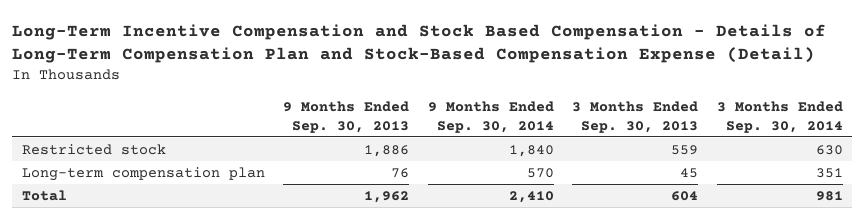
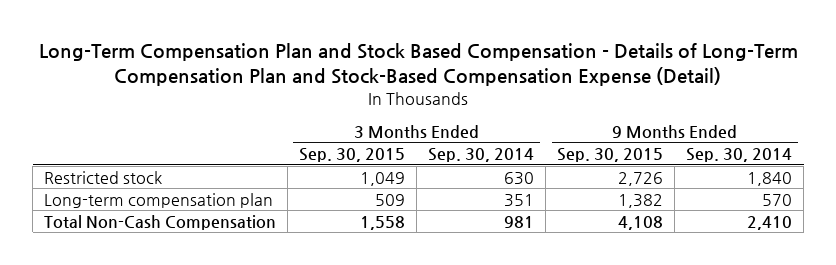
[12,23,827,64] Long-Term Incentive Compensation and Stock Based Compensation - Details of Long-Term Compensation Plan and Stock-Based Compensation Expense (Detail) -> [39,43,799,87] Long-Term Compensation Plan and Stock Based Compensation - Details of Long-Term Compensation Plan and Stock-Based Compensation Expense (Detail)
[283,100,410,133] 9 Months Ended Sep. 30, 2013 -> none
[572,100,699,133] 3 Months Ended Sep. 30, 2013 -> none
none -> [299,148,406,163] Sep. 30, 2015
none -> [557,148,664,163] Sep. 30, 2015
[21,190,67,202] Total -> [44,214,277,230] Total Non-Cash Compensation

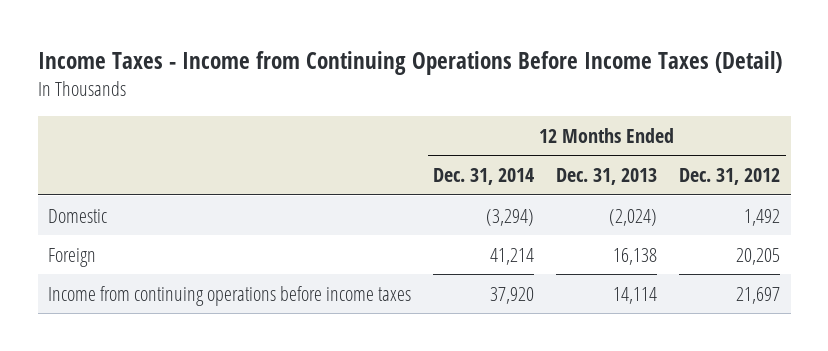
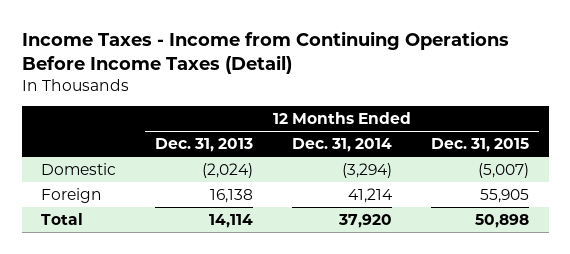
[679,168,781,186] Dec. 31, 2012 -> none
none -> [431,138,530,153] Dec. 31, 2015
[48,285,412,306] Income from continuing operations before income taxes -> [41,212,84,225] Total

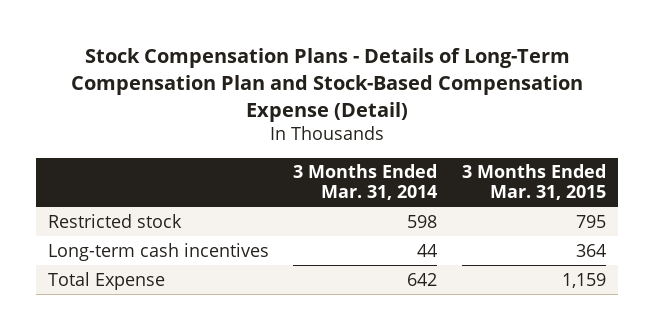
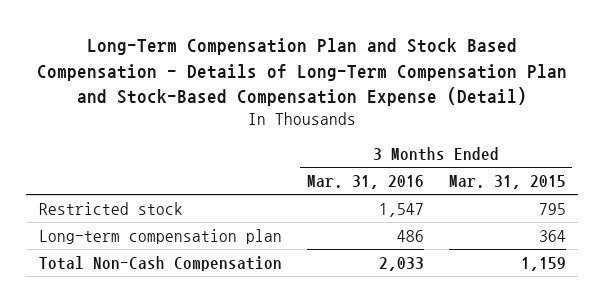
[70,48,583,122] Stock Compensation Plans - Details of Long-Term Compensation Plan and Stock-Based Compensation Expense (Detail) -> [37,38,568,106] Long-Term Compensation Plan and Stock Based Compensation - Details of Long-Term Compensation Plan and Stock-Based Compensation Expense (Detail)
[293,164,438,201] 3 Months Ended Mar. 31, 2014 -> none
none -> [306,174,424,189] Mar. 31, 2016
[48,242,270,261] Long-term cash incentives -> [38,228,282,244] Long-term compensation plan
[48,271,166,290] Total Expense -> [38,255,282,271] Total Non-Cash Compensation

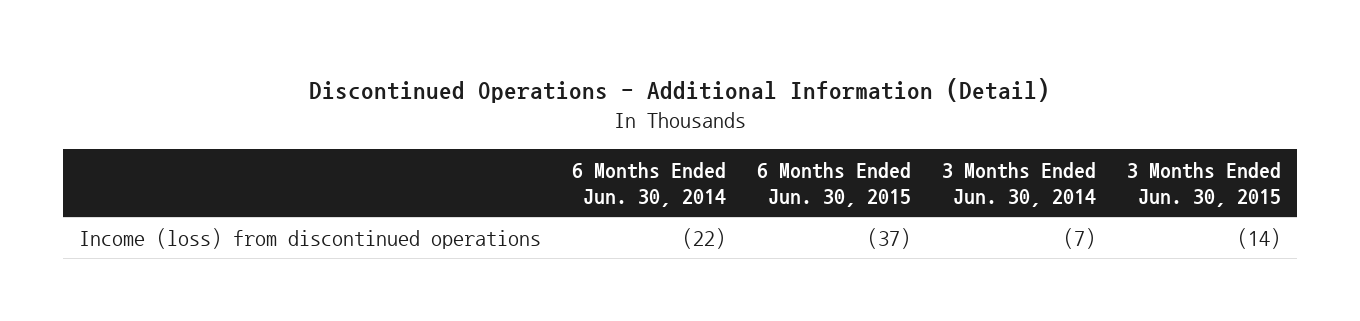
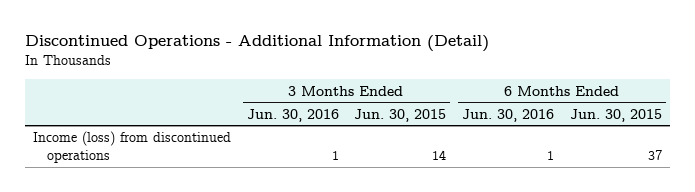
[571,161,726,207] 6 Months Ended Jun. 30, 2014 -> none
[942,161,1097,207] 3 Months Ended Jun. 30, 2014 -> none
none -> [246,108,339,122] Jun. 30, 2016
none -> [462,108,555,122] Jun. 30, 2016
[866,227,911,249] (37) -> [648,150,663,161] 37
[1237,227,1282,249] (14) -> [432,150,447,161] 14

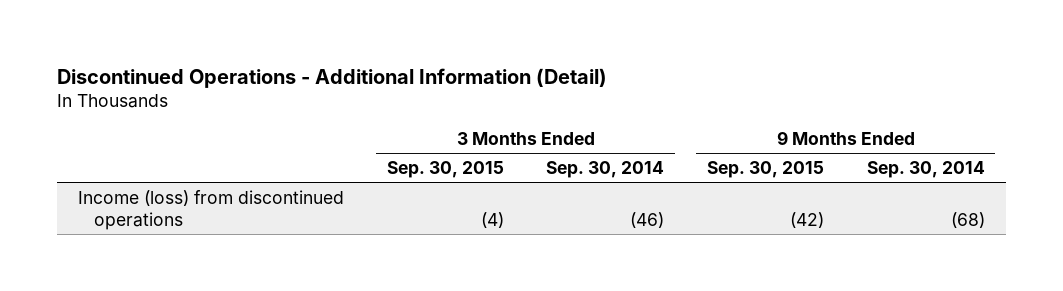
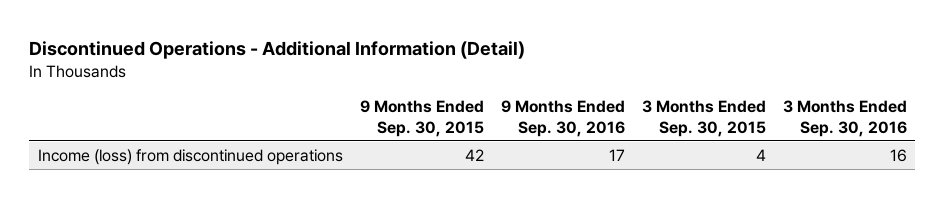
[546,161,665,179] Sep. 30, 2014 -> none
[866,161,985,179] Sep. 30, 2014 -> none
none -> [500,99,625,138] 9 Months Ended Sep. 30, 2016
none -> [782,99,907,138] 3 Months Ended Sep. 30, 2016
[480,211,504,228] (4) -> [755,149,766,162] 4
[790,211,825,228] (42) -> [464,149,484,162] 42

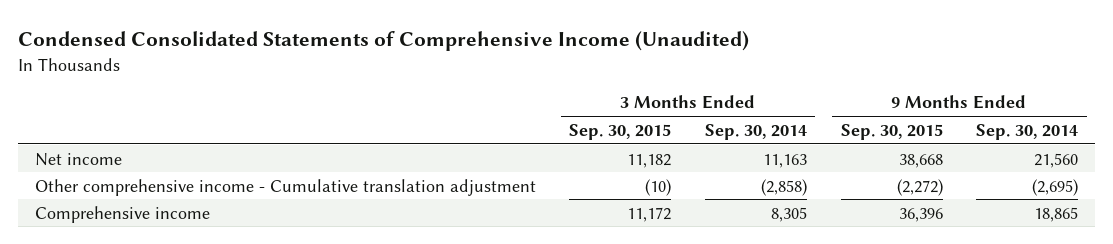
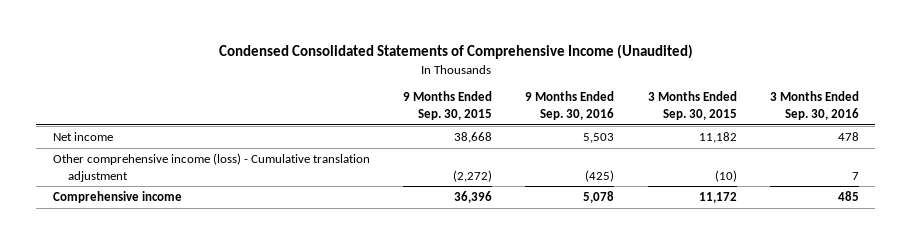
[704,123,807,140] Sep. 30, 2014 -> none
[976,123,1079,140] Sep. 30, 2014 -> none
none -> [525,91,615,121] 9 Months Ended Sep. 30, 2016
none -> [769,91,859,121] 3 Months Ended Sep. 30, 2016
[34,178,536,196] Other comprehensive income - Cumulative translation adjustment -> [52,153,370,182] Other comprehensive income (loss) - Cumulative translation adjustment

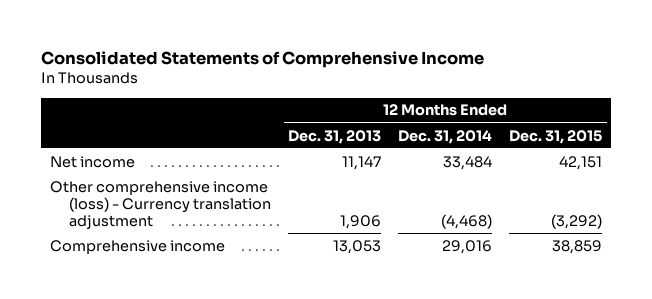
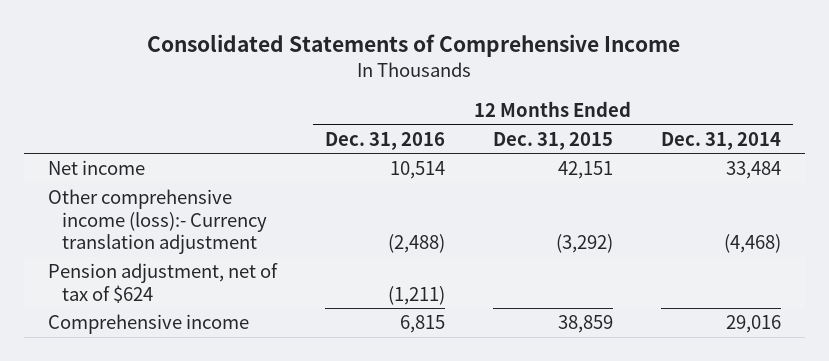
[288,129,382,144] Dec. 31, 2013 -> none
none -> [324,131,445,150] Dec. 31, 2016
[49,180,272,229] Other comprehensive income (loss) - Currency translation adjustment -> [47,189,268,254] Other comprehensive income (loss):- Currency translation adjustment
none -> [47,263,278,303] Pension adjustment, net of tax of $624

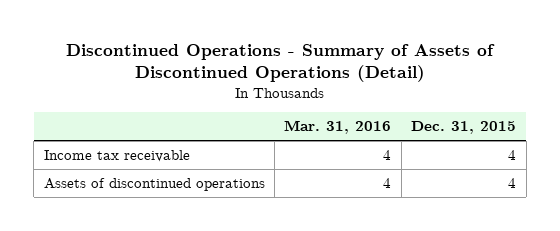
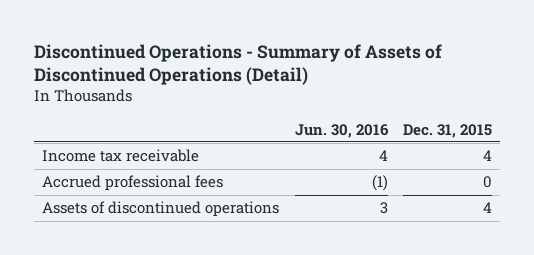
[284,120,392,135] Mar. 31, 2016 -> none
none -> [294,123,389,138] Jun. 30, 2016
none -> [42,175,224,192] Accrued professional fees

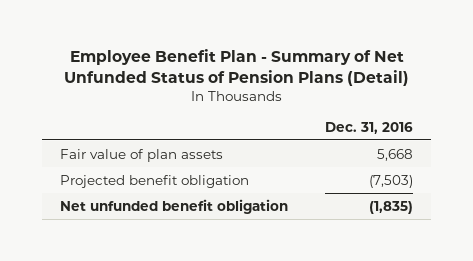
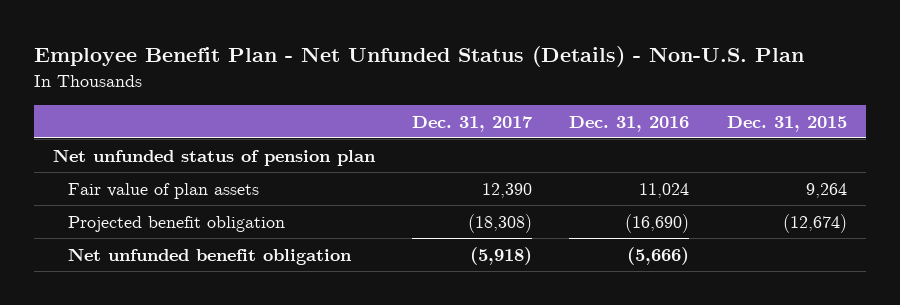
[63,49,409,86] Employee Benefit Plan - Summary of Net Unfunded Status of Pension Plans (Detail) -> [33,46,804,68] Employee Benefit Plan - Net Unfunded Status (Details) - Non-U.S. Plan
none -> [412,115,534,132] Dec. 31, 2017
none -> [726,115,847,132] Dec. 31, 2015
none -> [52,148,376,166] Net unfunded status of pension plan
[376,148,413,161] 5,668 -> [639,182,690,198] 11,024
[368,174,413,188] (7,503) -> [625,213,690,233] (16,690)
[368,200,413,214] (1,835) -> [627,246,690,265] (5,666)

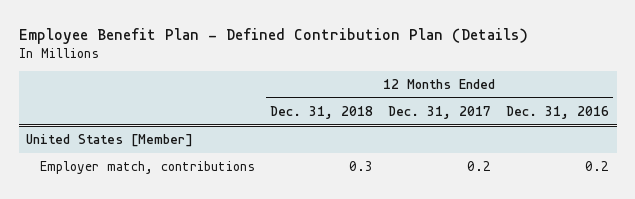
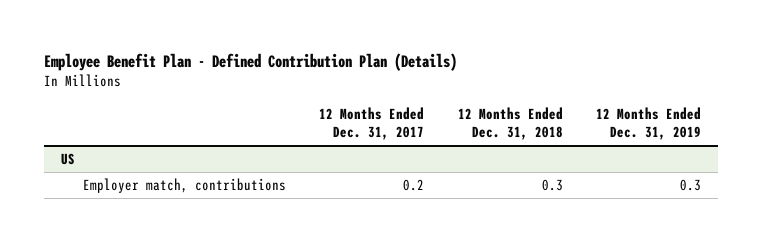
[505,105,609,119] Dec. 31, 2016 -> none
none -> [596,107,702,141] 12 Months Ended Dec. 31, 2019
[26,133,194,147] United States [Member] -> [60,153,75,166] US

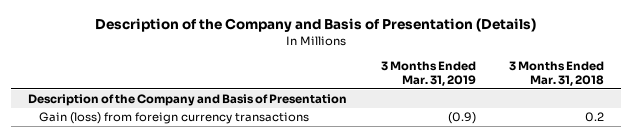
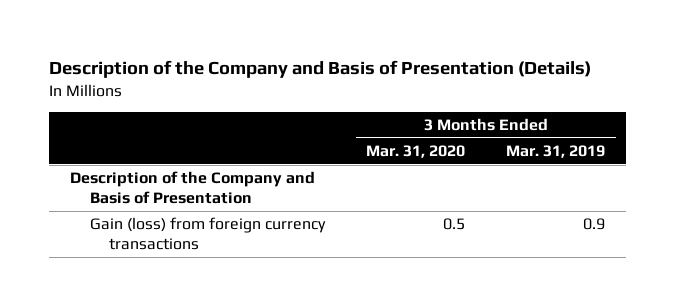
[509,60,605,86] 3 Months Ended Mar. 31, 2018 -> none
none -> [365,145,465,159] Mar. 31, 2020
[447,112,476,125] (0.9) -> [583,218,606,231] 0.9

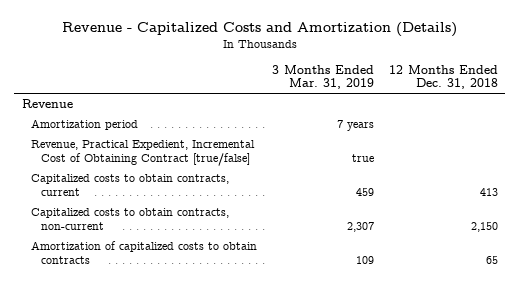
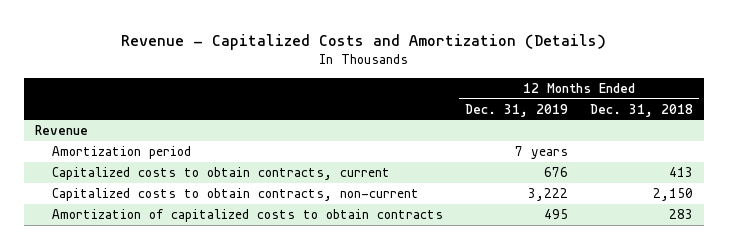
[272,64,375,90] 3 Months Ended Mar. 31, 2019 -> none
none -> [464,103,568,117] Dec. 31, 2019
[31,140,256,166] Revenue, Practical Expedient, Incremental Cost of Obtaining Contract [true/false] -> none
[485,255,498,264] 65 -> [669,209,694,220] 283

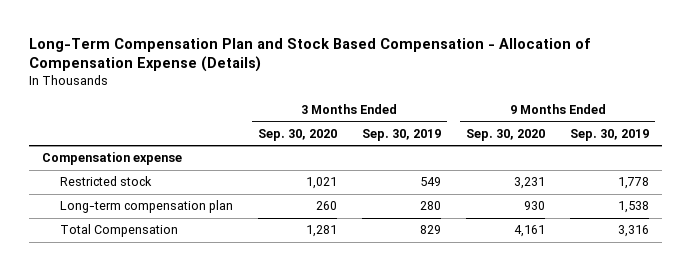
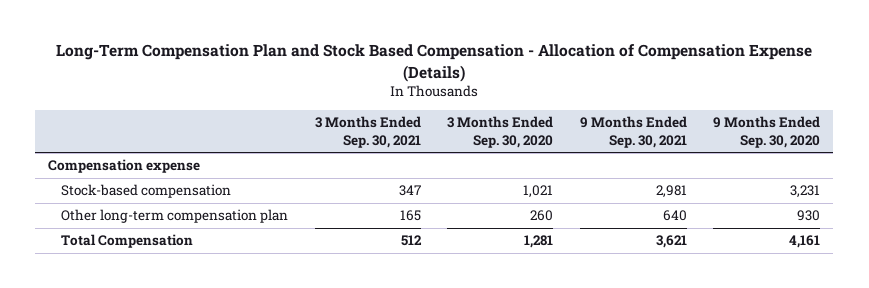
[361,129,441,142] Sep. 30, 2019 -> none
[570,129,650,142] Sep. 30, 2019 -> none
none -> [314,116,421,148] 3 Months Ended Sep. 30, 2021
none -> [579,116,687,148] 9 Months Ended Sep. 30, 2021
[59,176,152,187] Restricted stock -> [61,184,232,199] Stock-based compensation
[59,200,233,214] Long-term compensation plan -> [61,209,289,224] Other long-term compensation plan

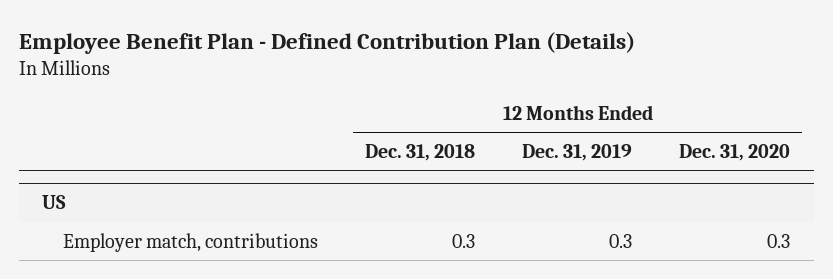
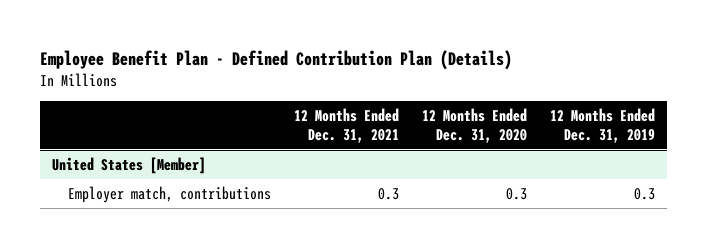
[364,144,475,162] Dec. 31, 2018 -> none
none -> [293,108,399,143] 12 Months Ended Dec. 31, 2021
[42,195,67,210] US -> [51,157,206,175] United States [Member]

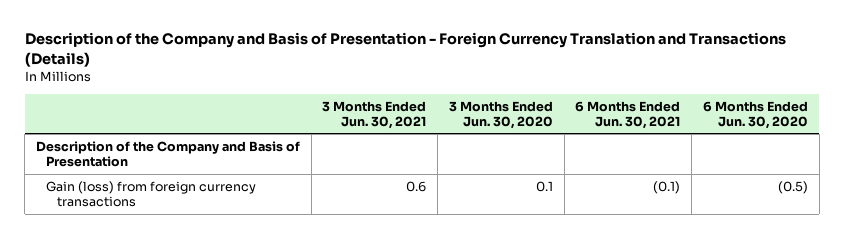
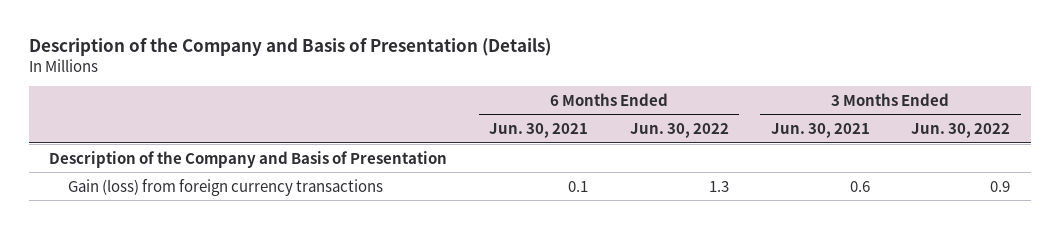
[24,32,786,67] Description of the Company and Basis of Presentation - Foreign Currency Translation and Transactions (Details) -> [28,37,551,56] Description of the Company and Basis of Presentation (Details)
[448,100,553,129] 3 Months Ended Jun. 30, 2020 -> none
[702,100,808,129] 6 Months Ended Jun. 30, 2020 -> none
none -> [629,123,729,139] Jun. 30, 2022
none -> [911,123,1011,139] Jun. 30, 2022
[653,180,681,194] (0.1) -> [568,180,589,192] 0.1

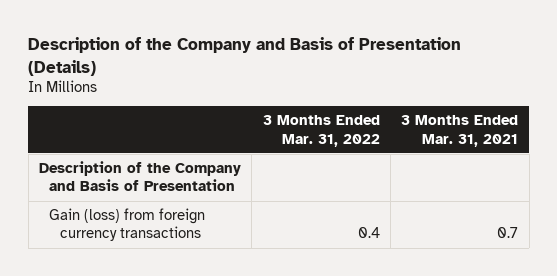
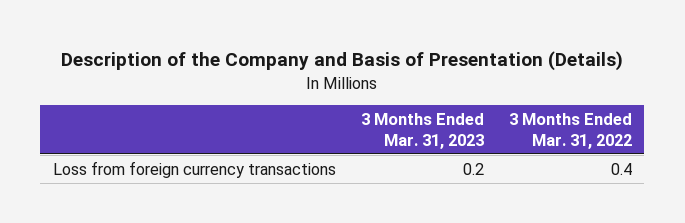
[401,115,519,147] 3 Months Ended Mar. 31, 2021 -> none
none -> [360,112,484,149] 3 Months Ended Mar. 31, 2023
[38,160,241,192] Description of the Company and Basis of Presentation -> none
[49,207,206,242] Gain (loss) from foreign currency transactions -> [52,160,336,178] Loss from foreign currency transactions

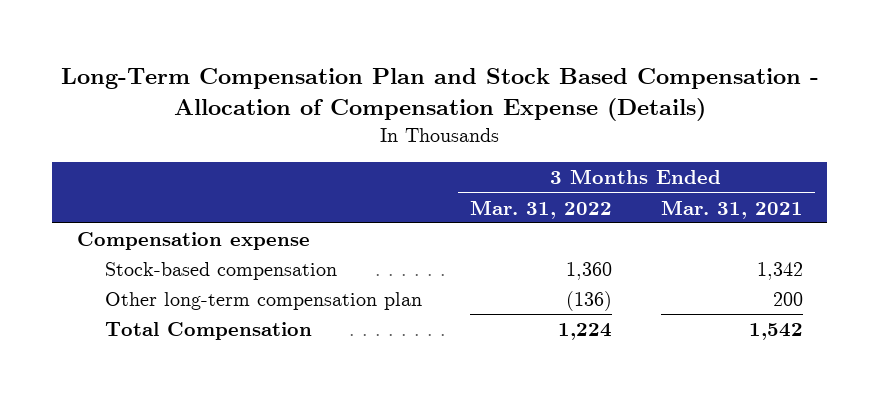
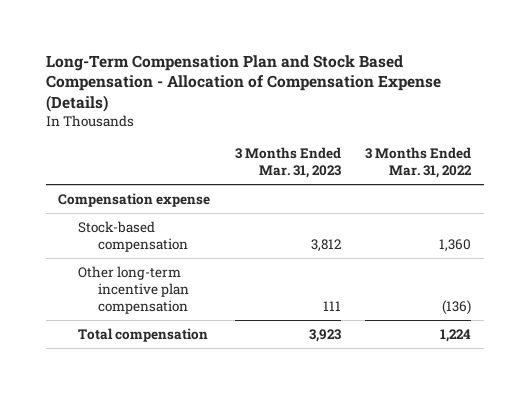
[660,199,803,219] Mar. 31, 2021 -> none
none -> [234,146,341,179] 3 Months Ended Mar. 31, 2023
[105,292,423,311] Other long-term compensation plan -> [78,265,190,315] Other long-term incentive plan compensation
[105,322,313,341] Total Compensation -> [78,327,209,342] Total compensation

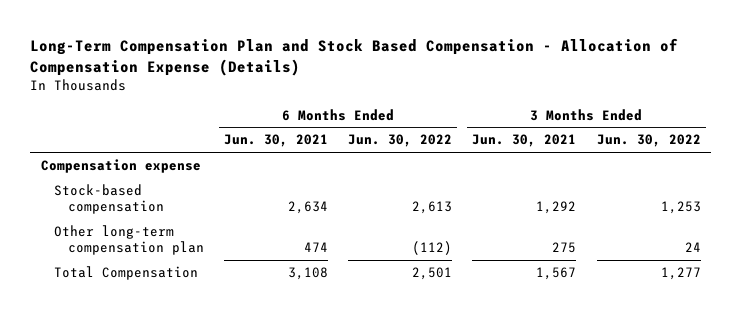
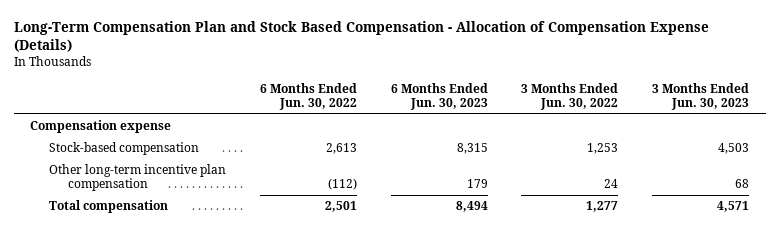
[223,134,328,148] Jun. 30, 2021 -> none
[472,134,577,148] Jun. 30, 2021 -> none
none -> [390,83,488,110] 6 Months Ended Jun. 30, 2023
none -> [652,83,750,110] 3 Months Ended Jun. 30, 2023
[54,224,204,255] Other long-term compensation plan -> [49,164,227,192] Other long-term incentive plan compensation
[54,265,199,280] Total Compensation -> [49,200,169,214] Total compensation

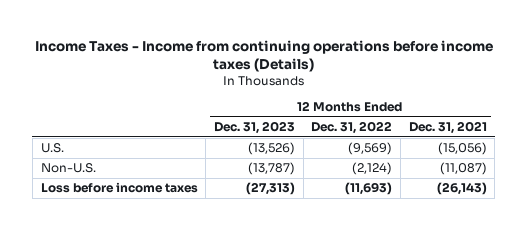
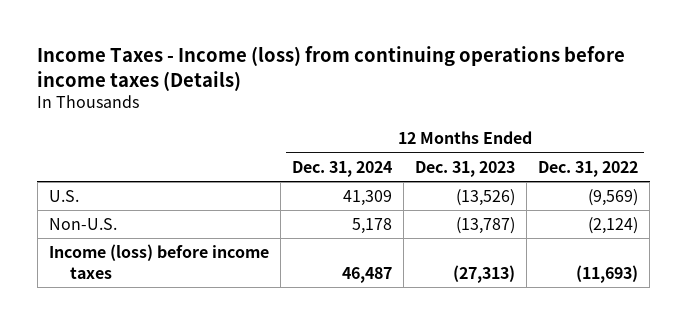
[34,39,493,73] Income Taxes - Income from continuing operations before income taxes (Details) -> [37,45,626,91] Income Taxes - Income (loss) from continuing operations before income taxes (Details)
[408,121,487,135] Dec. 31, 2021 -> none
none -> [291,160,392,177] Dec. 31, 2024
[40,182,198,194] Loss before income taxes -> [48,243,269,279] Income (loss) before income taxes

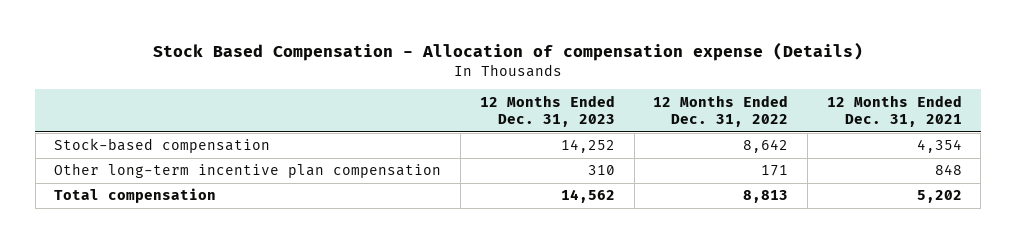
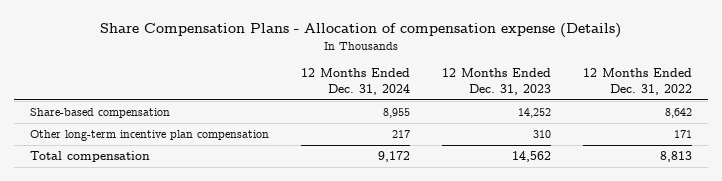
[153,41,864,61] Stock Based Compensation - Allocation of compensation expense (Details) -> [100,23,622,39] Share Compensation Plans - Allocation of compensation expense (Details)
[826,94,962,128] 12 Months Ended Dec. 31, 2021 -> none
none -> [301,68,411,95] 12 Months Ended Dec. 31, 2024
[54,138,271,154] Stock-based compensation -> [30,108,171,119] Share-based compensation

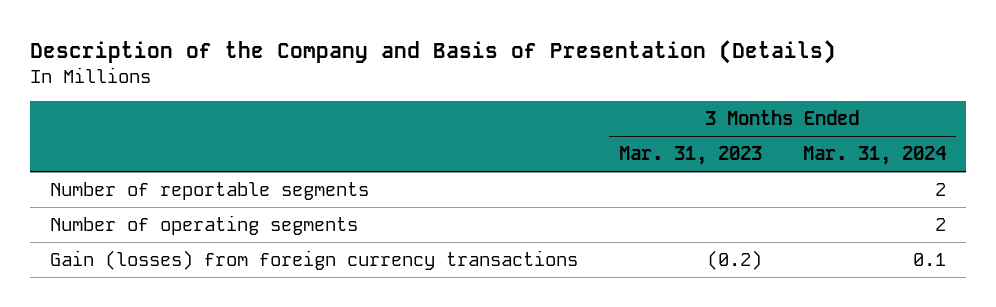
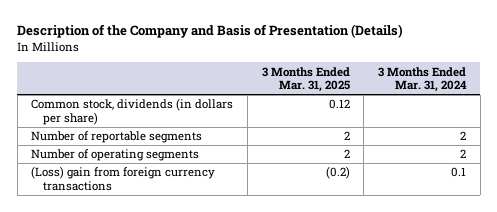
[618,146,762,166] Mar. 31, 2023 -> none
none -> [261,66,350,93] 3 Months Ended Mar. 31, 2025
none -> [31,98,234,126] Common stock, dividends (in dollars per share)
[50,250,579,271] Gain (losses) from foreign currency transactions -> [31,166,216,192] (Loss) gain from foreign currency transactions

